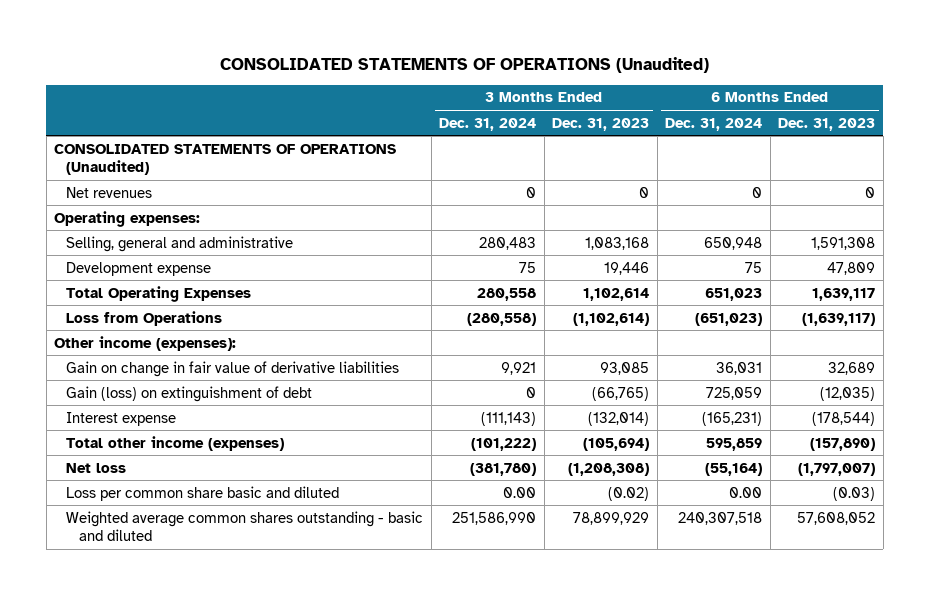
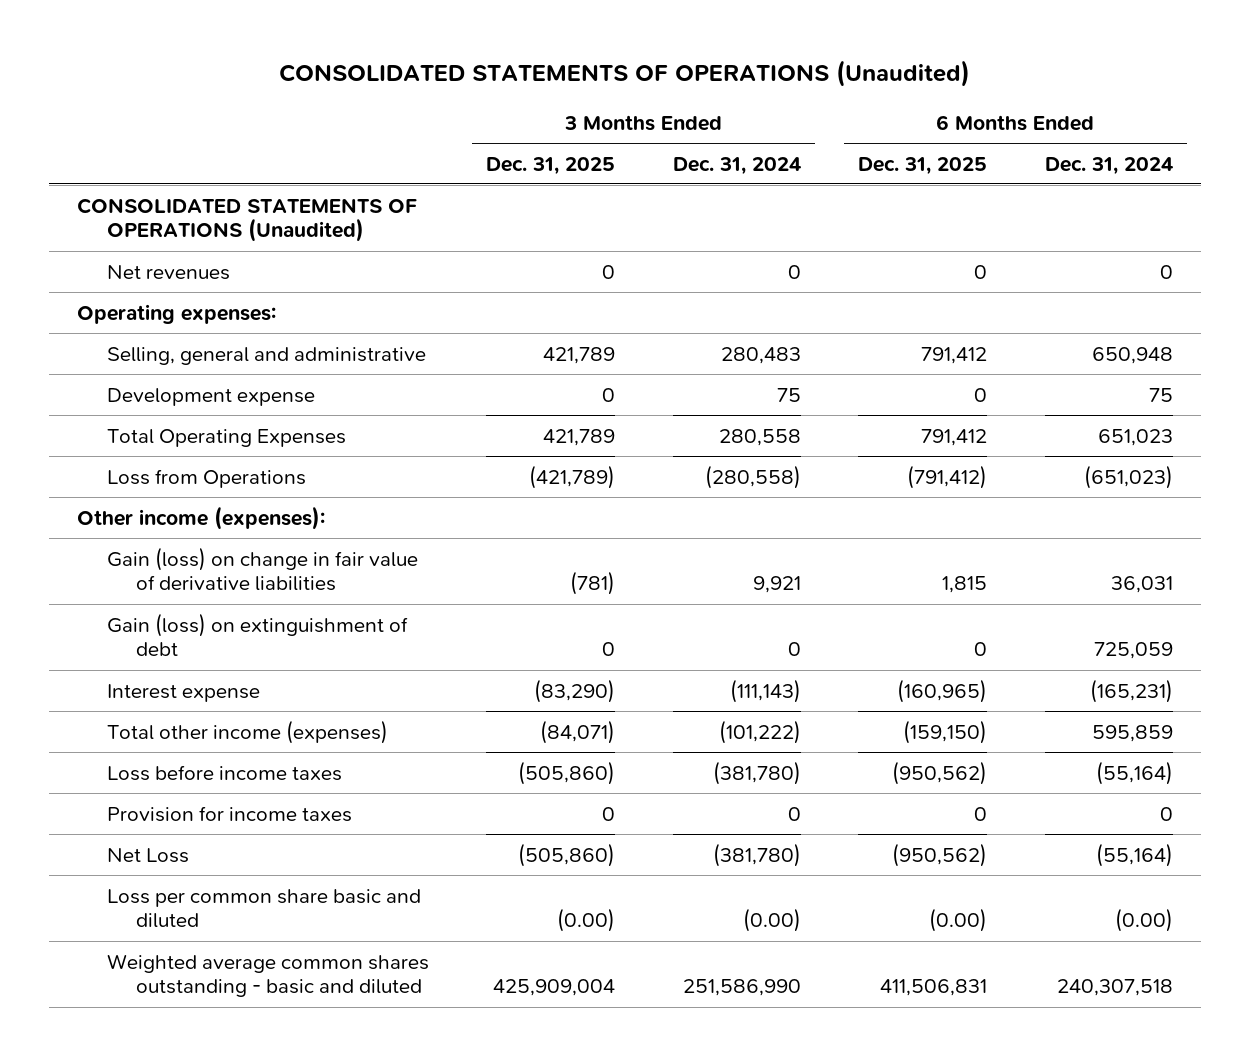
[552,117,650,131] Dec. 31, 2023 -> none
[778,117,876,131] Dec. 31, 2023 -> none
none -> [486,156,616,175] Dec. 31, 2025
none -> [858,156,988,175] Dec. 31, 2025
[66,360,400,377] Gain on change in fair value of derivative liabilities -> [106,546,418,592] Gain (loss) on change in fair value of derivative liabilities
none -> [106,764,342,781] Loss before income taxes
none -> [106,805,352,822] Provision for income taxes
[66,462,127,473] Net loss -> [106,847,189,863] Net Loss
[503,486,537,498] 0.00 -> [742,908,801,933] (0.00)
[729,486,763,498] 0.00 -> [1114,908,1173,933] (0.00)

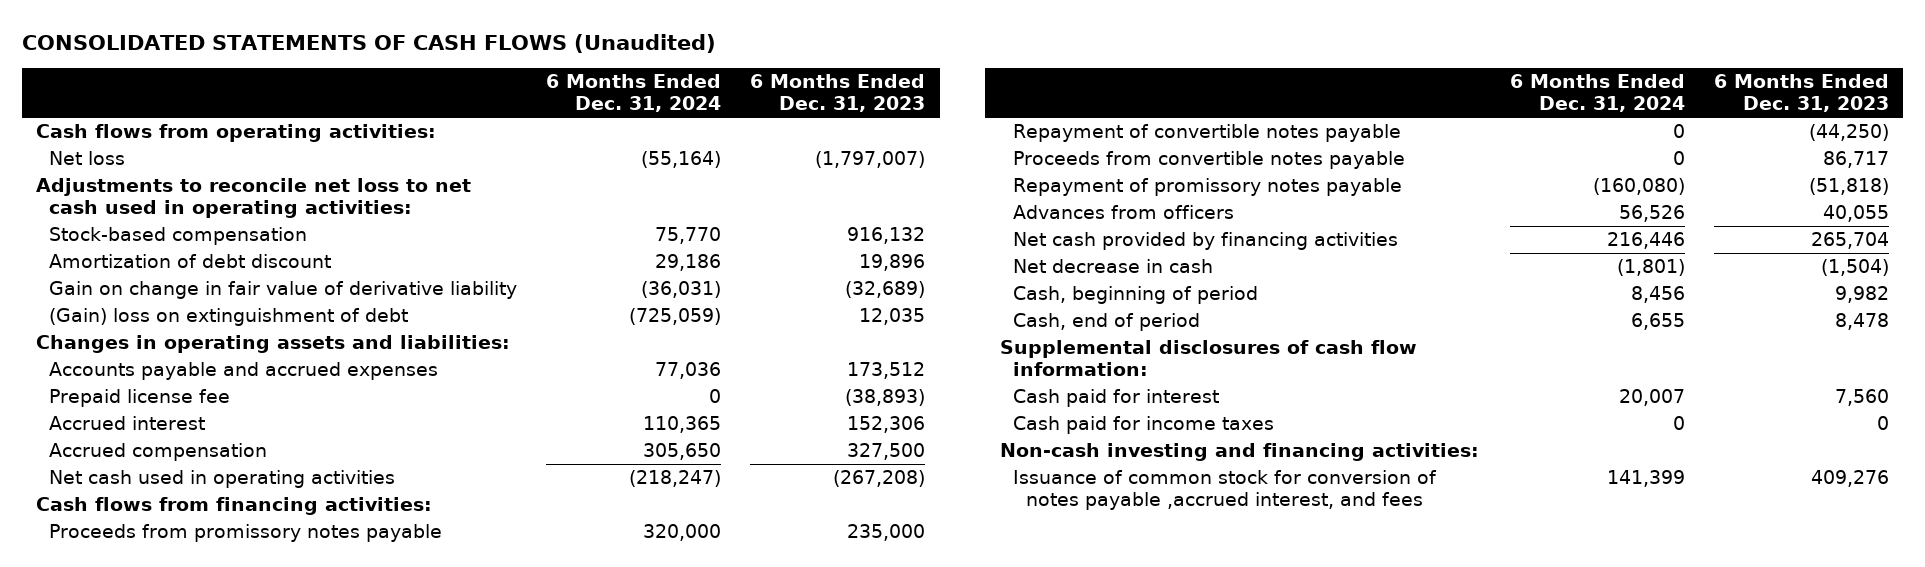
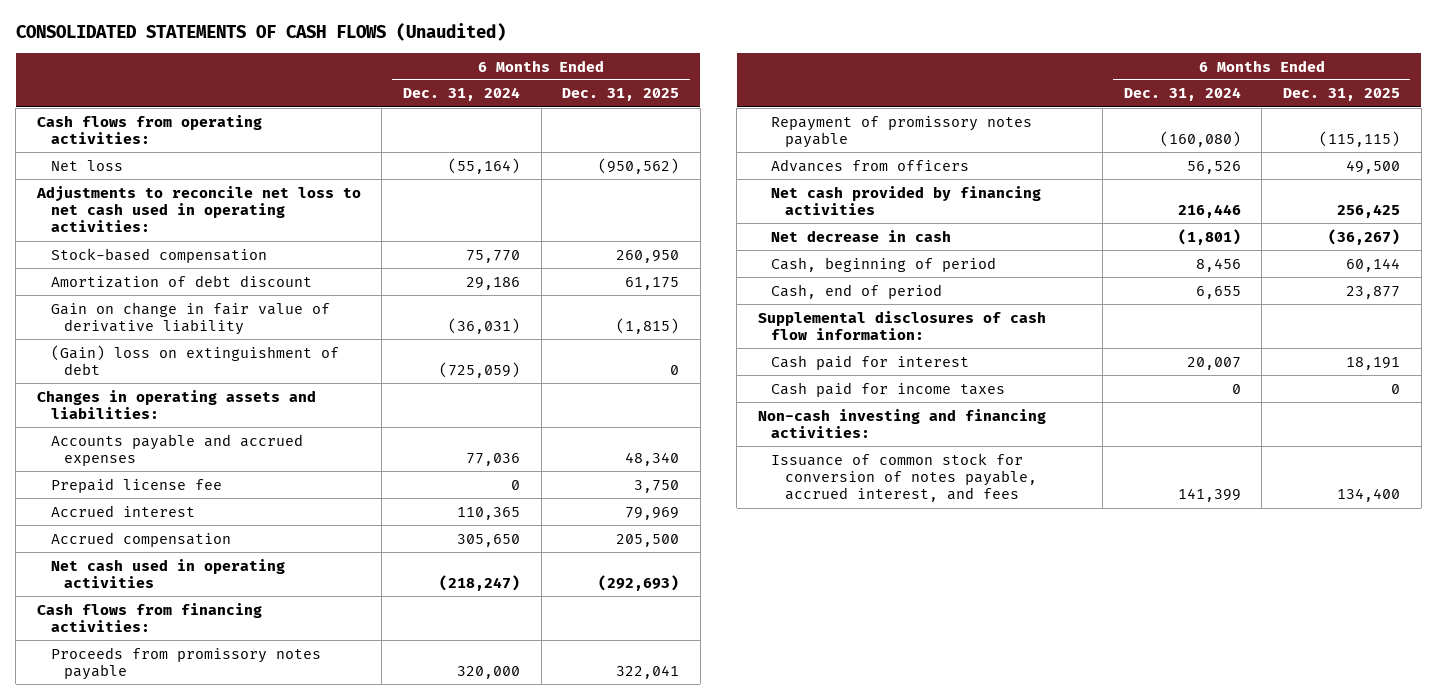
[750,74,926,113] 6 Months Ended Dec. 31, 2023 -> none
none -> [562,88,680,102] Dec. 31, 2025
[1012,124,1401,143] Repayment of convertible notes payable -> none
[1012,151,1405,170] Proceeds from convertible notes payable -> none
[1012,470,1437,511] Issuance of common stock for conversion of notes payable ,accrued interest, and fees -> [771,452,1038,503] Issuance of common stock for conversion of notes payable, accrued interest, and fees

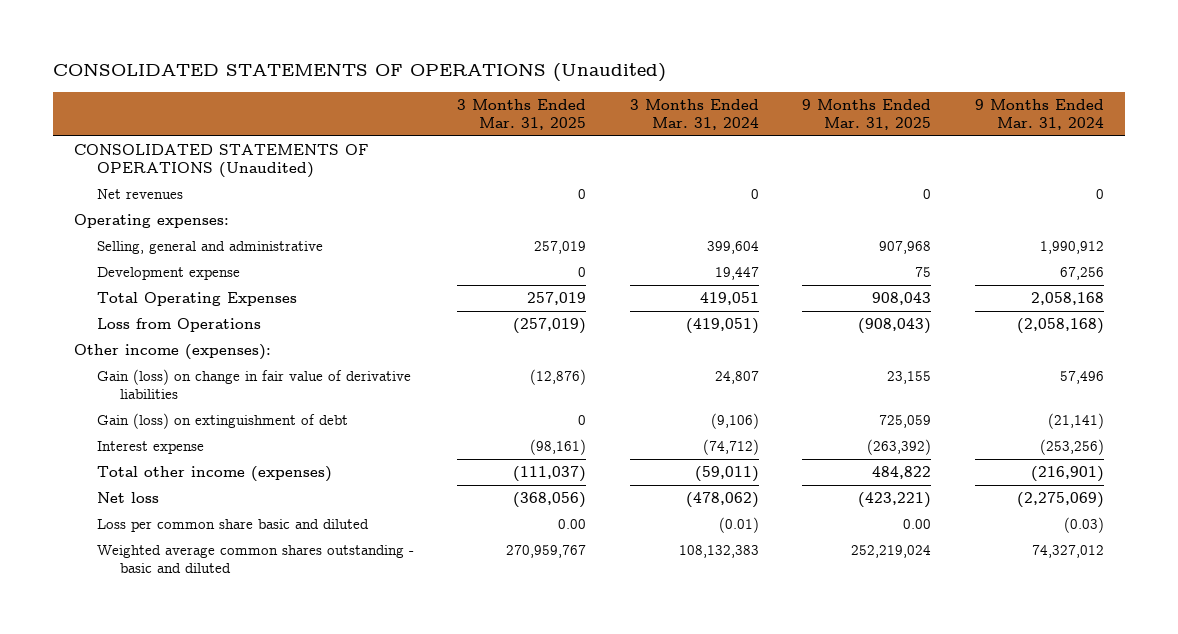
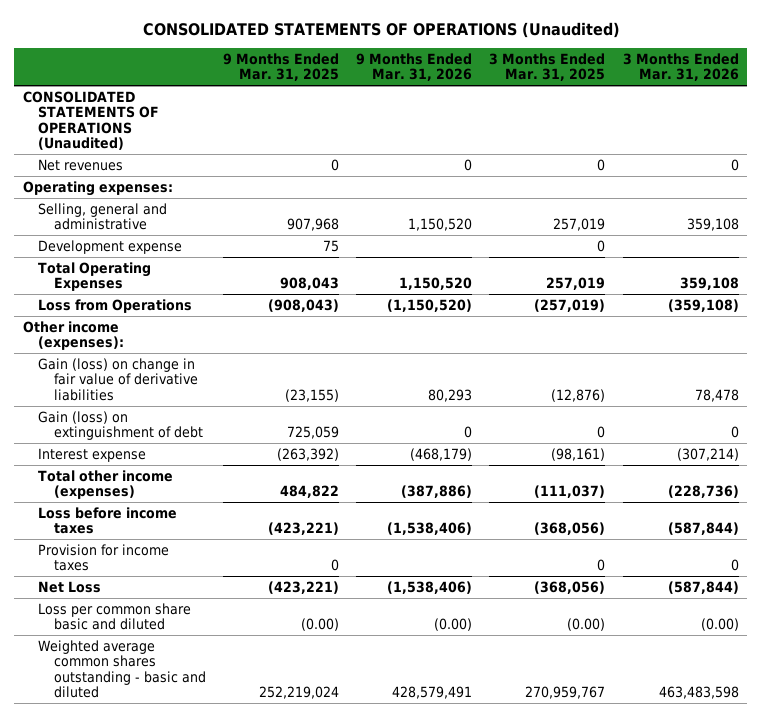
[629,99,759,130] 3 Months Ended Mar. 31, 2024 -> none
[974,99,1104,130] 9 Months Ended Mar. 31, 2024 -> none
none -> [356,52,473,82] 9 Months Ended Mar. 31, 2026
none -> [622,52,739,82] 3 Months Ended Mar. 31, 2026
[887,371,932,385] 23,155 -> [285,388,340,402] (23,155)
none -> [38,506,178,535] Loss before income taxes
none -> [38,543,170,572] Provision for income taxes
[97,492,160,504] Net loss -> [38,580,102,593] Net Loss
[558,519,587,530] 0.00 -> [567,618,606,632] (0.00)
[903,519,932,530] 0.00 -> [301,618,340,632] (0.00)

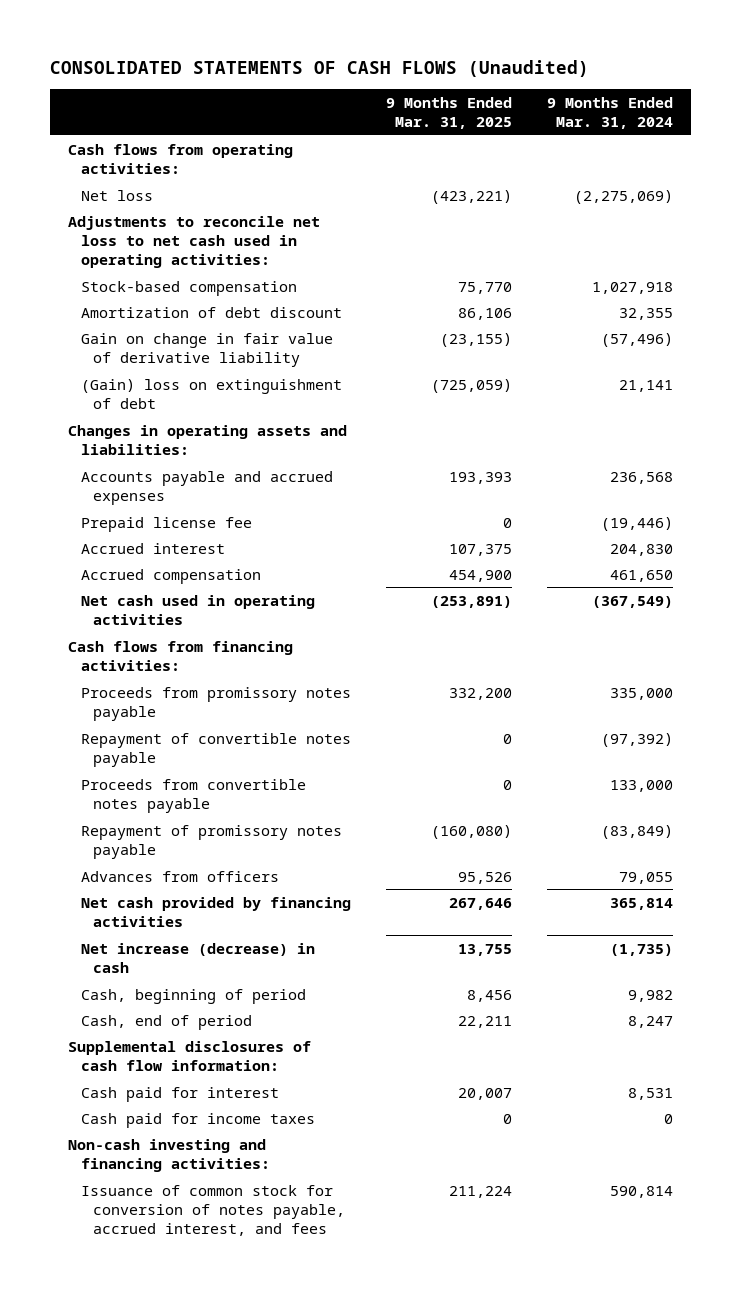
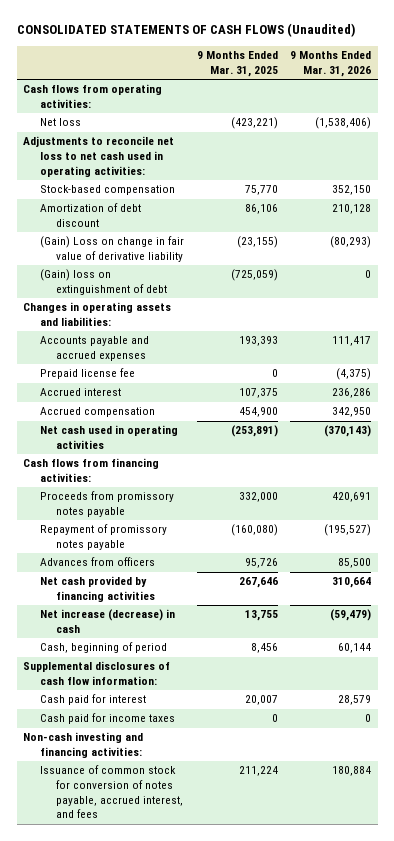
[547,96,674,129] 9 Months Ended Mar. 31, 2024 -> none
none -> [290,51,372,77] 9 Months Ended Mar. 31, 2026
[80,332,333,367] Gain on change in fair value of derivative liability -> [39,236,184,263] (Gain) Loss on change in fair value of derivative liability
[80,732,351,767] Repayment of convertible notes payable -> none
[80,778,306,813] Proceeds from convertible notes payable -> none
[448,687,512,700] 332,200 -> [238,492,278,503] 332,000
[457,871,512,884] 95,526 -> [244,558,278,569] 95,726
[80,1014,252,1030] Cash, end of period -> none

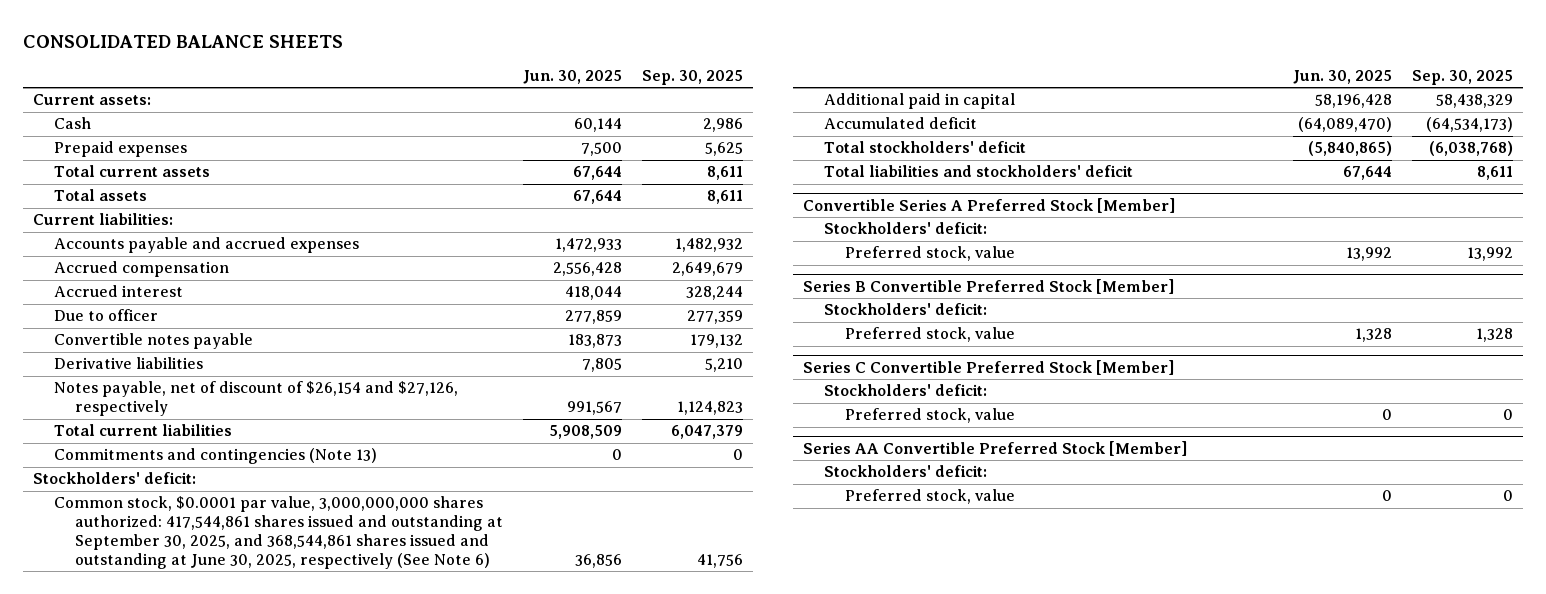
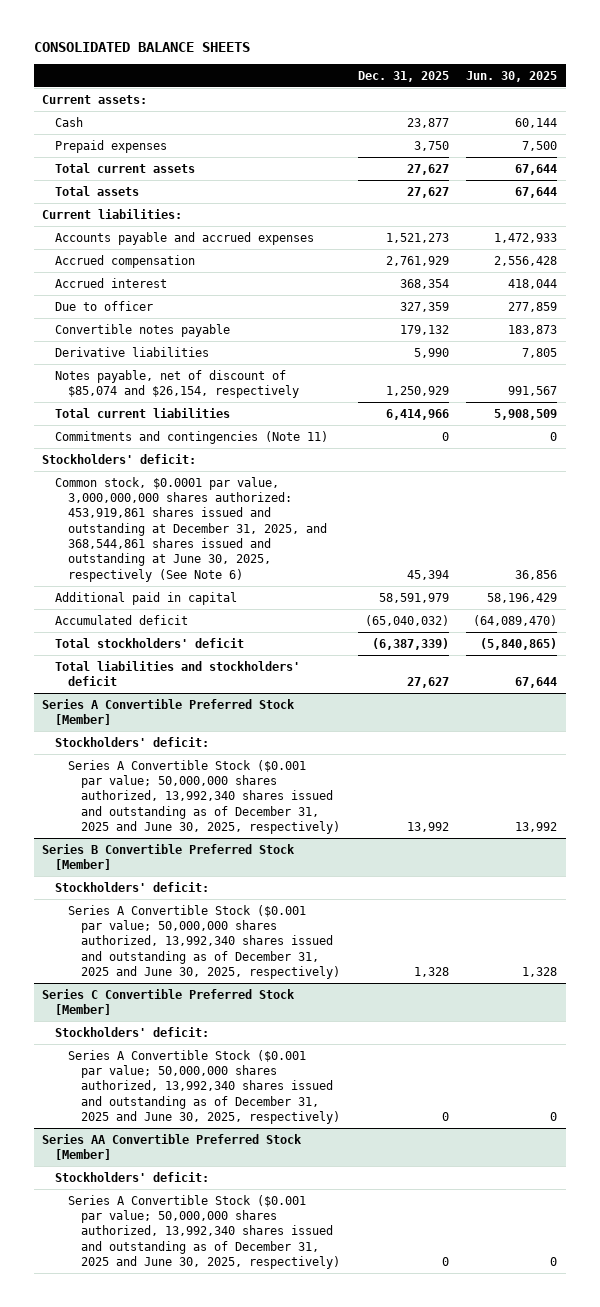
[642,69,744,85] Sep. 30, 2025 -> none
none -> [357,70,449,82] Dec. 31, 2025
[53,381,458,417] Notes payable, net of discount of $26,154 and $27,126, respectively -> [55,369,300,399] Notes payable, net of discount of $85,074 and $26,154, respectively
[53,448,377,465] Commitments and contingencies (Note 13) -> [55,430,329,444] Commitments and contingencies (Note 11)
[53,496,503,570] Common stock, $0.0001 par value, 3,000,000,000 shares authorized: 417,544,861 shares issued and outstanding at September 30, 2025, and 368,544,861 shares issued and outstanding at June 30, 2025, respectively (See Note 6) -> [55,476,328,582] Common stock, $0.0001 par value, 3,000,000,000 shares authorized: 453,919,861 shares issued and outstanding at December 31, 2025, and 368,544,861 shares issued and outstanding at June 30, 2025, respectively (See Note 6)
[1314,94,1392,109] 58,196,428 -> [487,592,558,603] 58,196,429
[803,197,1176,213] Convertible Series A Preferred Stock [Member] -> [42,698,296,726] Series A Convertible Preferred Stock [Member]
[844,246,1015,262] Preferred stock, value -> [68,759,340,835] Series A Convertible Stock ($0.001 par value; 50,000,000 shares authorized, 13,992,340 shares issued and outstanding as of December 31, 2025 and June 30, 2025, respectively)
[844,327,1015,343] Preferred stock, value -> [68,904,340,980] Series A Convertible Stock ($0.001 par value; 50,000,000 shares authorized, 13,992,340 shares issued and outstanding as of December 31, 2025 and June 30, 2025, respectively)
[844,408,1015,424] Preferred stock, value -> [68,1049,340,1125] Series A Convertible Stock ($0.001 par value; 50,000,000 shares authorized, 13,992,340 shares issued and outstanding as of December 31, 2025 and June 30, 2025, respectively)
[844,489,1015,505] Preferred stock, value -> [68,1194,340,1270] Series A Convertible Stock ($0.001 par value; 50,000,000 shares authorized, 13,992,340 shares issued and outstanding as of December 31, 2025 and June 30, 2025, respectively)

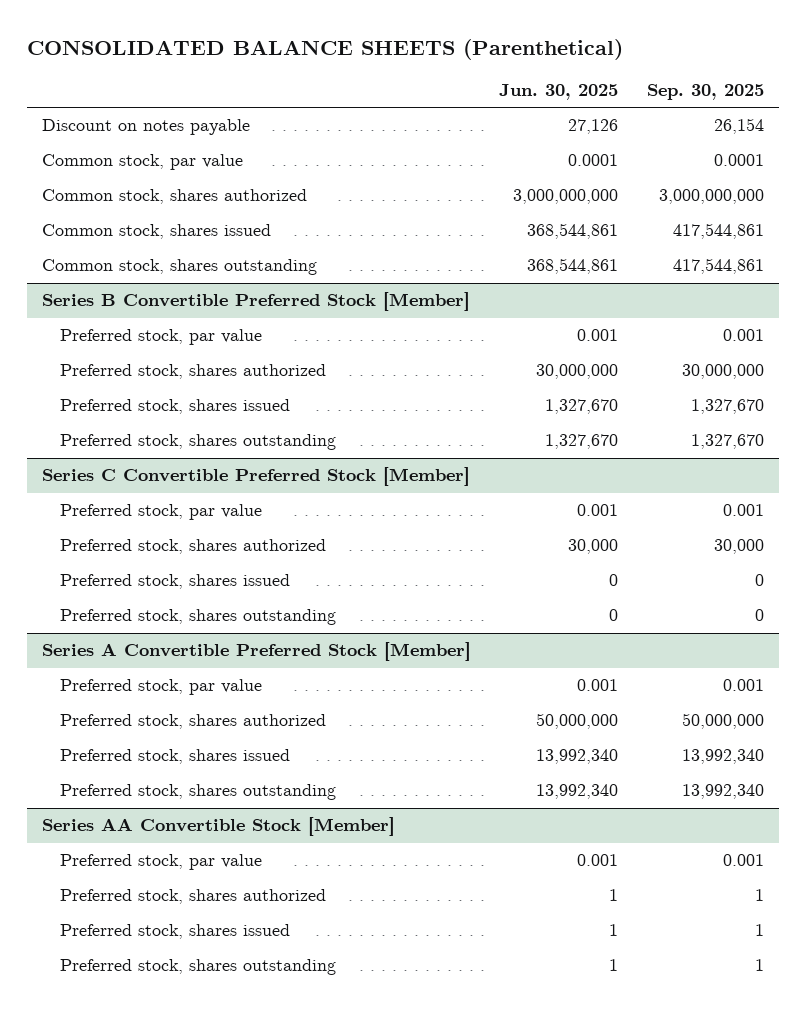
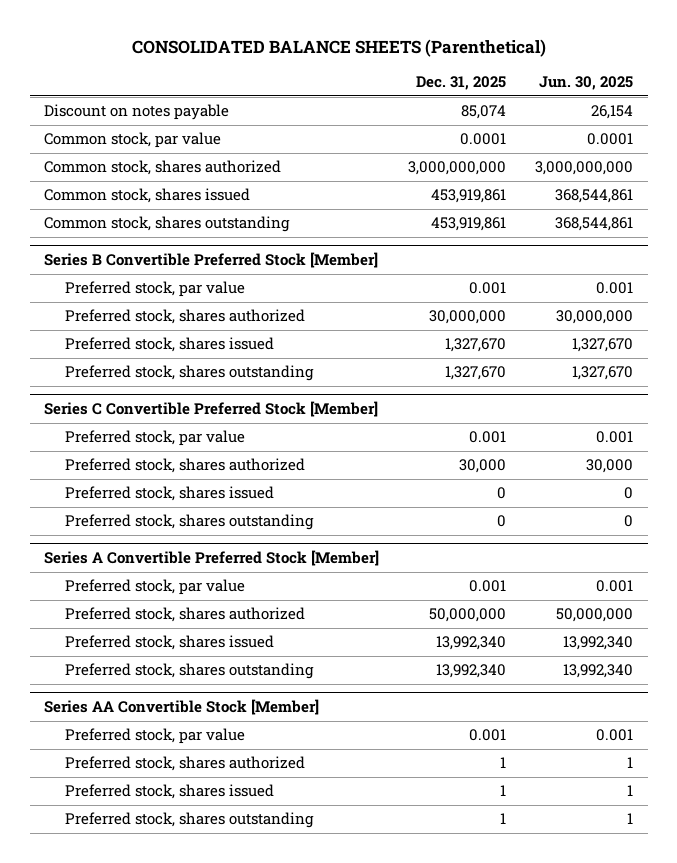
[647,84,765,101] Sep. 30, 2025 -> none
none -> [416,76,507,91] Dec. 31, 2025
[568,119,619,135] 27,126 -> [591,105,634,120] 26,154

